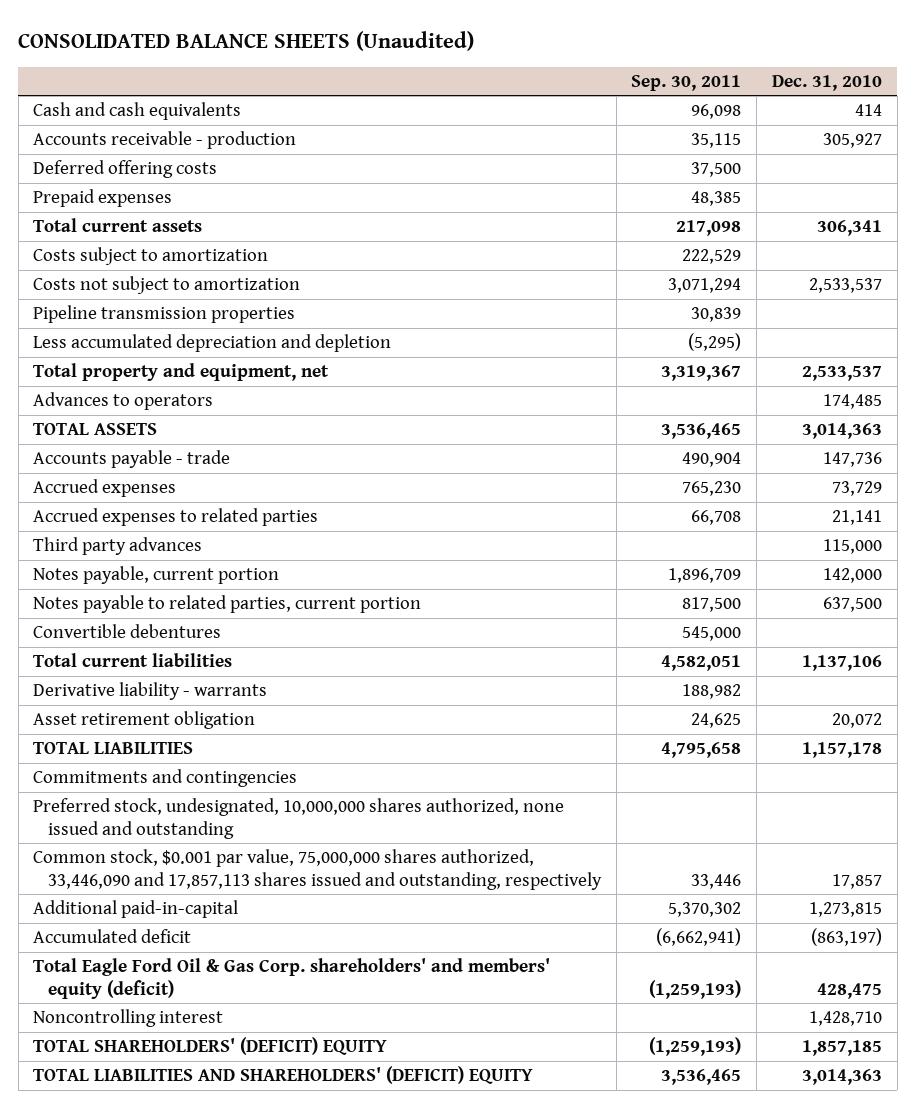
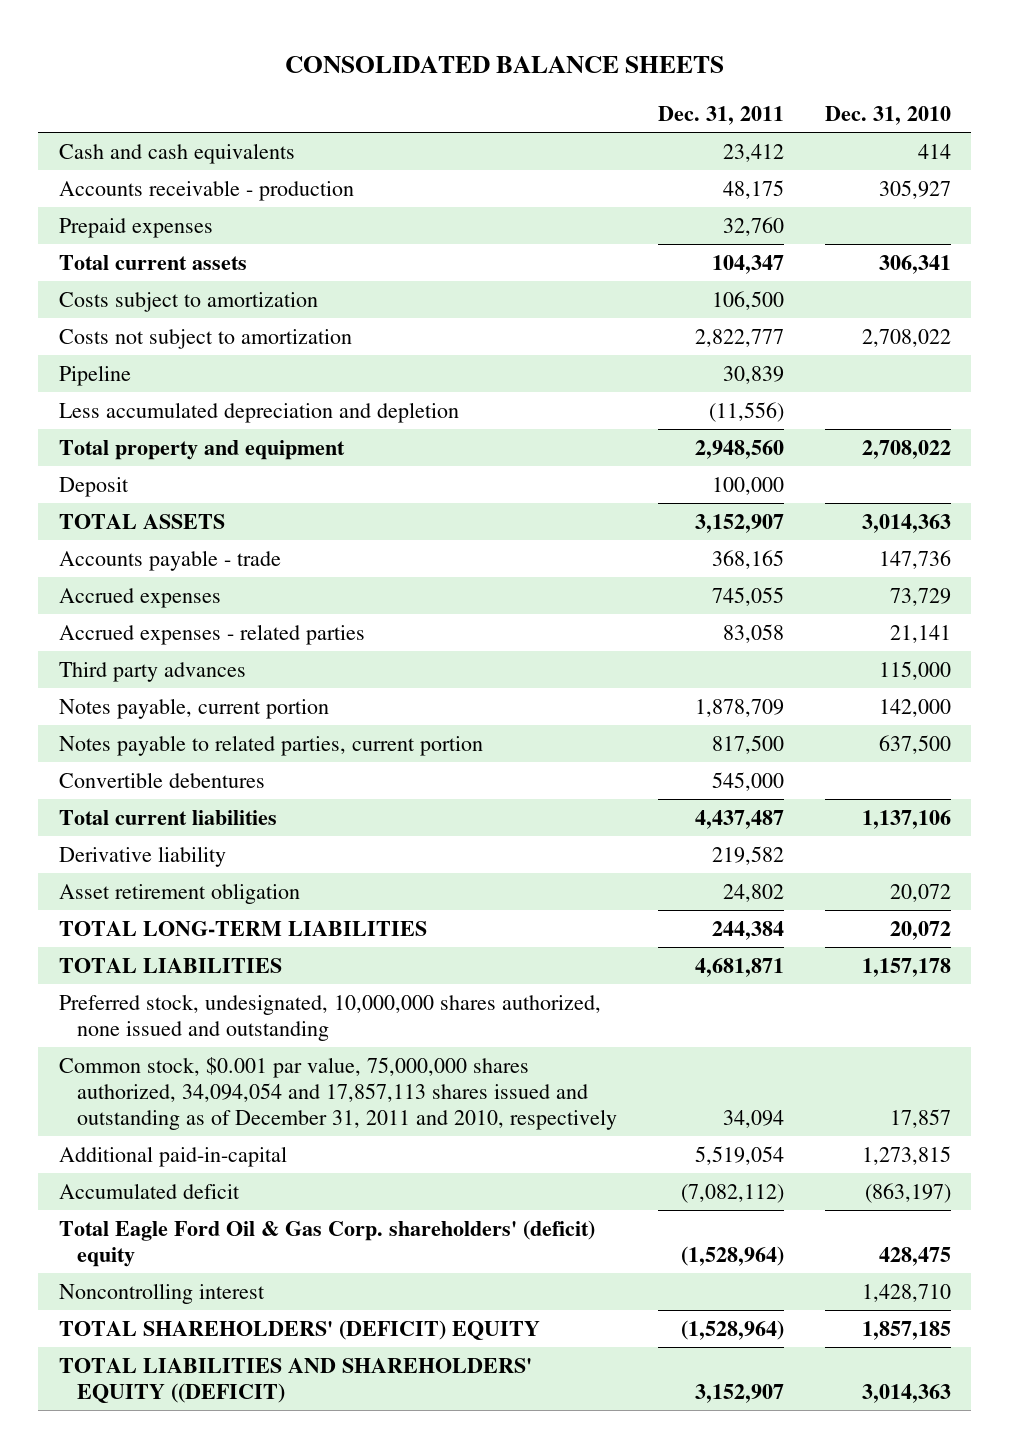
[18,30,475,51] CONSOLIDATED BALANCE SHEETS (Unaudited) -> [284,55,724,73] CONSOLIDATED BALANCE SHEETS
[631,74,742,91] Sep. 30, 2011 -> none
none -> [658,105,785,125] Dec. 31, 2011
[33,160,218,179] Deferred offering costs -> none
[808,278,882,294] 2,533,537 -> [861,328,951,347] 2,708,022
[33,305,296,324] Pipeline transmission properties -> [58,364,131,386] Pipeline
[33,392,214,411] Advances to operators -> none
[33,363,330,382] Total property and equipment, net -> [58,439,345,460] Total property and equipment
[801,366,882,382] 2,533,537 -> [861,439,951,459] 2,708,022
none -> [58,476,129,497] Deposit
[33,508,319,527] Accrued expenses to related parties -> [58,623,365,645] Accrued expenses - related parties
[33,682,268,701] Derivative liability - warrants -> [58,845,226,867] Derivative liability
none -> [58,920,427,936] TOTAL LONG-TERM LIABILITIES
[33,769,298,788] Commitments and contingencies -> none
[33,849,602,890] Common stock, $0.001 par value, 75,000,000 shares authorized, 33,446,090 and 17,857,113 shares issued and outstanding, respectively -> [58,1056,618,1130] Common stock, $0.001 par value, 75,000,000 shares authorized, 34,094,054 and 17,857,113 shares issued and outstanding as of December 31, 2011 and 2010, respectively
[33,958,551,999] Total Eagle Ford Oil & Gas Corp. shareholders' and members' equity (deficit) -> [58,1219,595,1267] Total Eagle Ford Oil & Gas Corp. shareholders' (deficit) equity
[33,1066,534,1085] TOTAL LIABILITIES AND SHAREHOLDERS' (DEFICIT) EQUITY -> [58,1357,532,1403] TOTAL LIABILITIES AND SHAREHOLDERS' EQUITY ((DEFICIT)

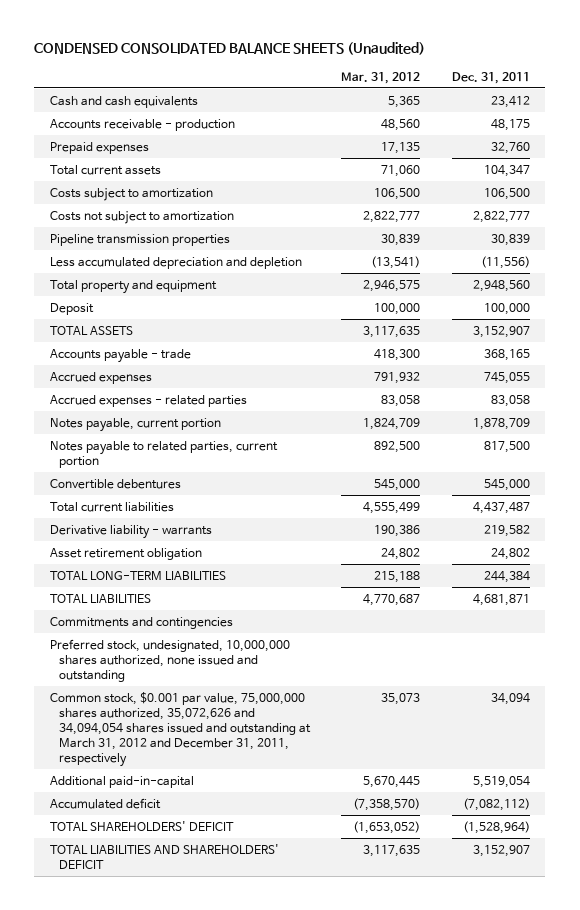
[284,55,724,73] CONSOLIDATED BALANCE SHEETS -> [34,41,426,55] CONDENSED CONSOLIDATED BALANCE SHEETS (Unaudited)
[824,105,951,125] Dec. 31, 2010 -> none
none -> [341,71,421,84] Mar. 31, 2012
[58,364,131,386] Pipeline -> [49,233,230,246] Pipeline transmission properties
[58,661,246,682] Third party advances -> none
[58,845,226,867] Derivative liability -> [49,524,212,539] Derivative liability - warrants
none -> [49,616,233,629] Commitments and contingencies
[58,1056,618,1130] Common stock, $0.001 par value, 75,000,000 shares authorized, 34,094,054 and 17,857,113 shares issued and outstanding as of December 31, 2011 and 2010, respectively -> [49,691,311,768] Common stock, $0.001 par value, 75,000,000 shares authorized, 35,072,626 and 34,094,054 shares issued and outstanding at March 31, 2012 and December 31, 2011, respectively
[58,1282,265,1304] Noncontrolling interest -> none
[58,1319,540,1340] TOTAL SHAREHOLDERS' (DEFICIT) EQUITY -> none
[58,1219,595,1267] Total Eagle Ford Oil & Gas Corp. shareholders' (deficit) equity -> [49,820,234,831] TOTAL SHAREHOLDERS' DEFICIT
[58,1357,532,1403] TOTAL LIABILITIES AND SHAREHOLDERS' EQUITY ((DEFICIT) -> [49,843,279,869] TOTAL LIABILITIES AND SHAREHOLDERS' DEFICIT

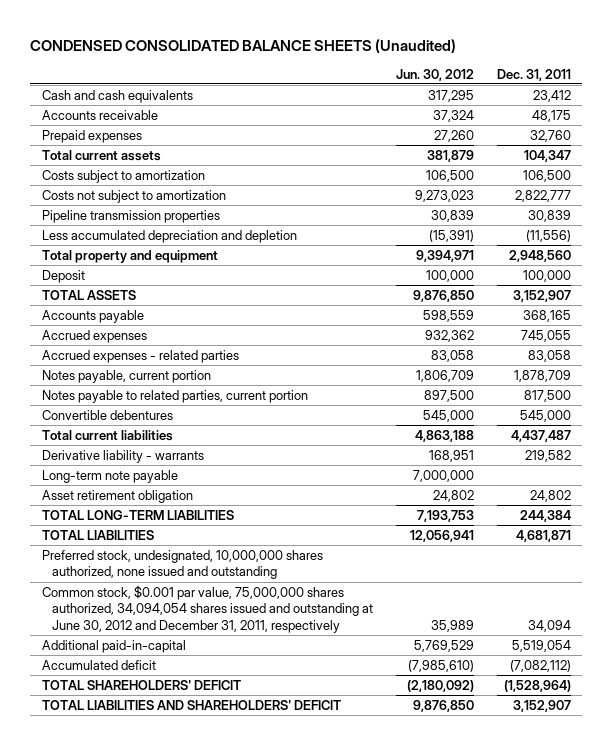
[341,71,421,84] Mar. 31, 2012 -> none
none -> [395,68,474,81] Jun. 30, 2012
[49,118,235,131] Accounts receivable - production -> [41,109,158,120] Accounts receivable
[49,348,191,363] Accounts payable - trade -> [41,309,144,323] Accounts payable
none -> [41,469,178,483] Long-term note payable
[49,616,233,629] Commitments and contingencies -> none
[49,691,311,768] Common stock, $0.001 par value, 75,000,000 shares authorized, 35,072,626 and 34,094,054 shares issued and outstanding at March 31, 2012 and December 31, 2011, respectively -> [41,584,373,634] Common stock, $0.001 par value, 75,000,000 shares authorized, 34,094,054 shares issued and outstanding at June 30, 2012 and December 31, 2011, respectively

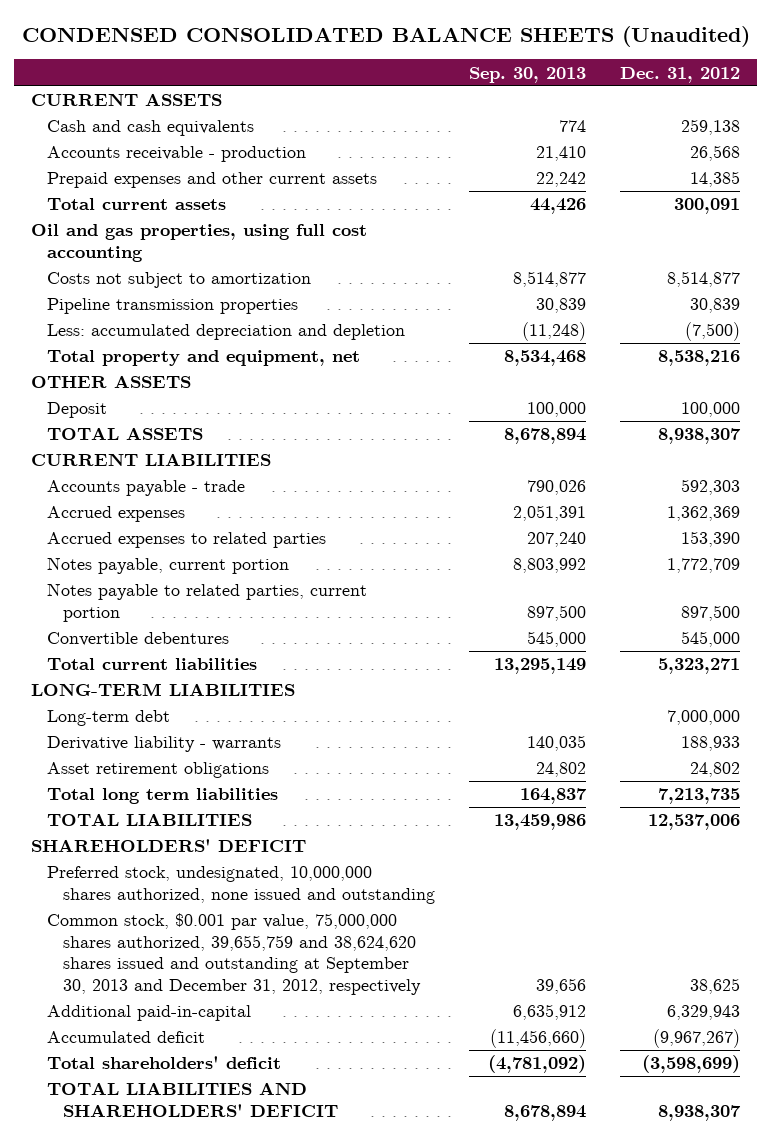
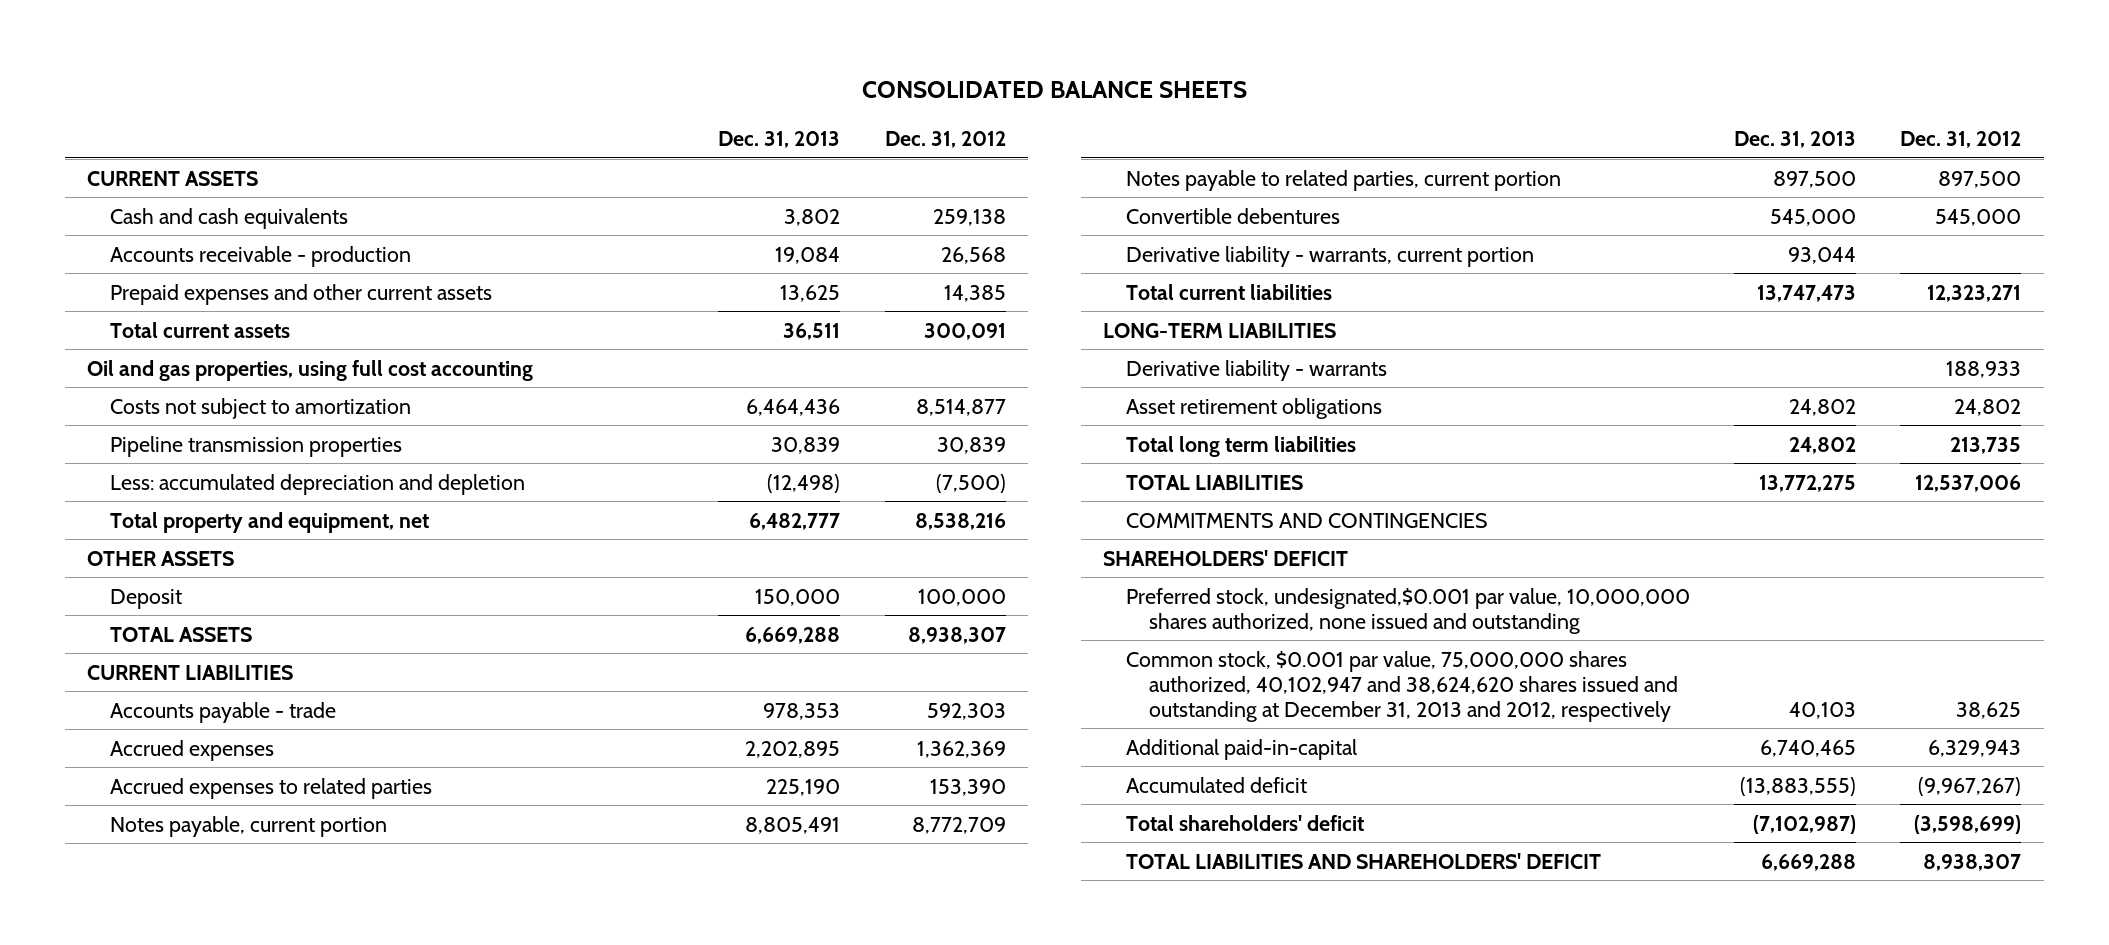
[21,25,750,47] CONDENSED CONSOLIDATED BALANCE SHEETS (Unaudited) -> [862,81,1248,99] CONSOLIDATED BALANCE SHEETS
[469,66,587,83] Sep. 30, 2013 -> none
none -> [718,131,841,149] Dec. 31, 2013
[667,558,741,574] 1,772,709 -> [911,816,1006,834] 8,772,709
none -> [1125,245,1534,267] Derivative liability - warrants, current portion
[658,658,741,675] 5,323,271 -> [1927,284,2022,302] 12,323,271
[47,710,171,727] Long-term debt -> none
[658,788,741,805] 7,213,735 -> [1950,436,2022,454] 213,735
none -> [1125,512,1488,528] COMMITMENTS AND CONTINGENCIES
[47,866,436,904] Preferred stock, undesignated, 10,000,000 shares authorized, none issued and outstanding -> [1125,587,1690,634] Preferred stock, undesignated,$0.001 par value, 10,000,000 shares authorized, none issued and outstanding
[47,913,422,996] Common stock, $0.001 par value, 75,000,000 shares authorized, 39,655,759 and 38,624,620 shares issued and outstanding at September 30, 2013 and December 31, 2012, respectively -> [1125,650,1678,722] Common stock, $0.001 par value, 75,000,000 shares authorized, 40,102,947 and 38,624,620 shares issued and outstanding at December 31, 2013 and 2012, respectively

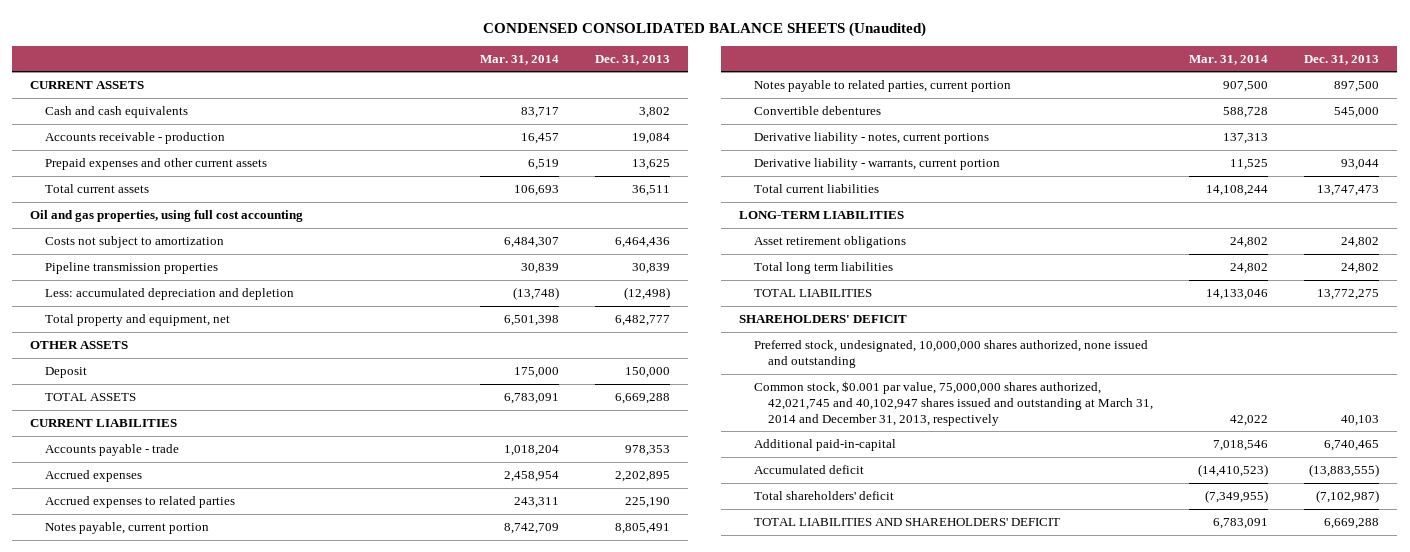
[862,81,1248,99] CONSOLIDATED BALANCE SHEETS -> [482,21,926,37] CONDENSED CONSOLIDATED BALANCE SHEETS (Unaudited)
[884,131,1006,149] Dec. 31, 2012 -> none
none -> [480,54,560,65] Mar. 31, 2014
none -> [753,132,989,145] Derivative liability - notes, current portions
[1125,359,1387,381] Derivative liability - warrants -> none
[1125,512,1488,528] COMMITMENTS AND CONTINGENCIES -> none
[1125,587,1690,634] Preferred stock, undesignated,$0.001 par value, 10,000,000 shares authorized, none issued and outstanding -> [753,340,1148,368] Preferred stock, undesignated, 10,000,000 shares authorized, none issued and outstanding
[1125,650,1678,722] Common stock, $0.001 par value, 75,000,000 shares authorized, 40,102,947 and 38,624,620 shares issued and outstanding at December 31, 2013 and 2012, respectively -> [753,381,1154,426] Common stock, $0.001 par value, 75,000,000 shares authorized, 42,021,745 and 40,102,947 shares issued and outstanding at March 31, 2014 and December 31, 2013, respectively

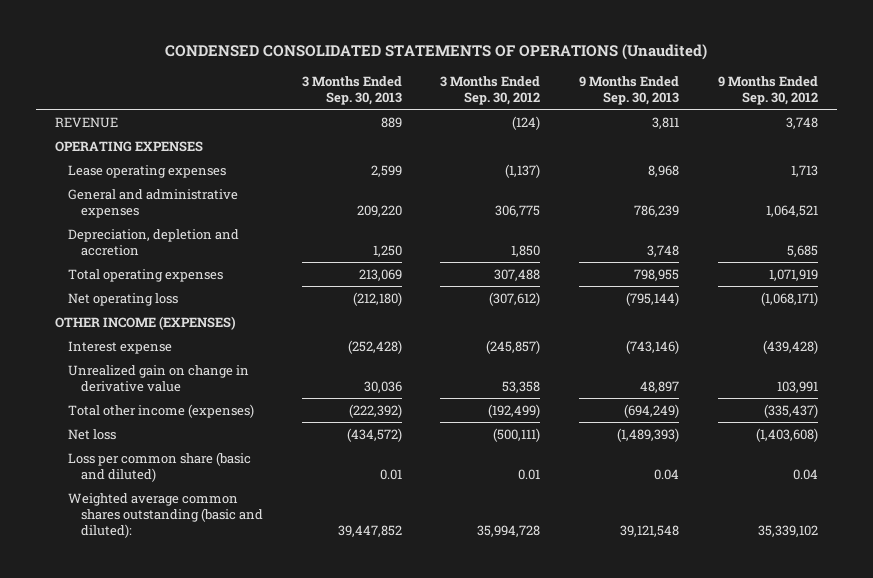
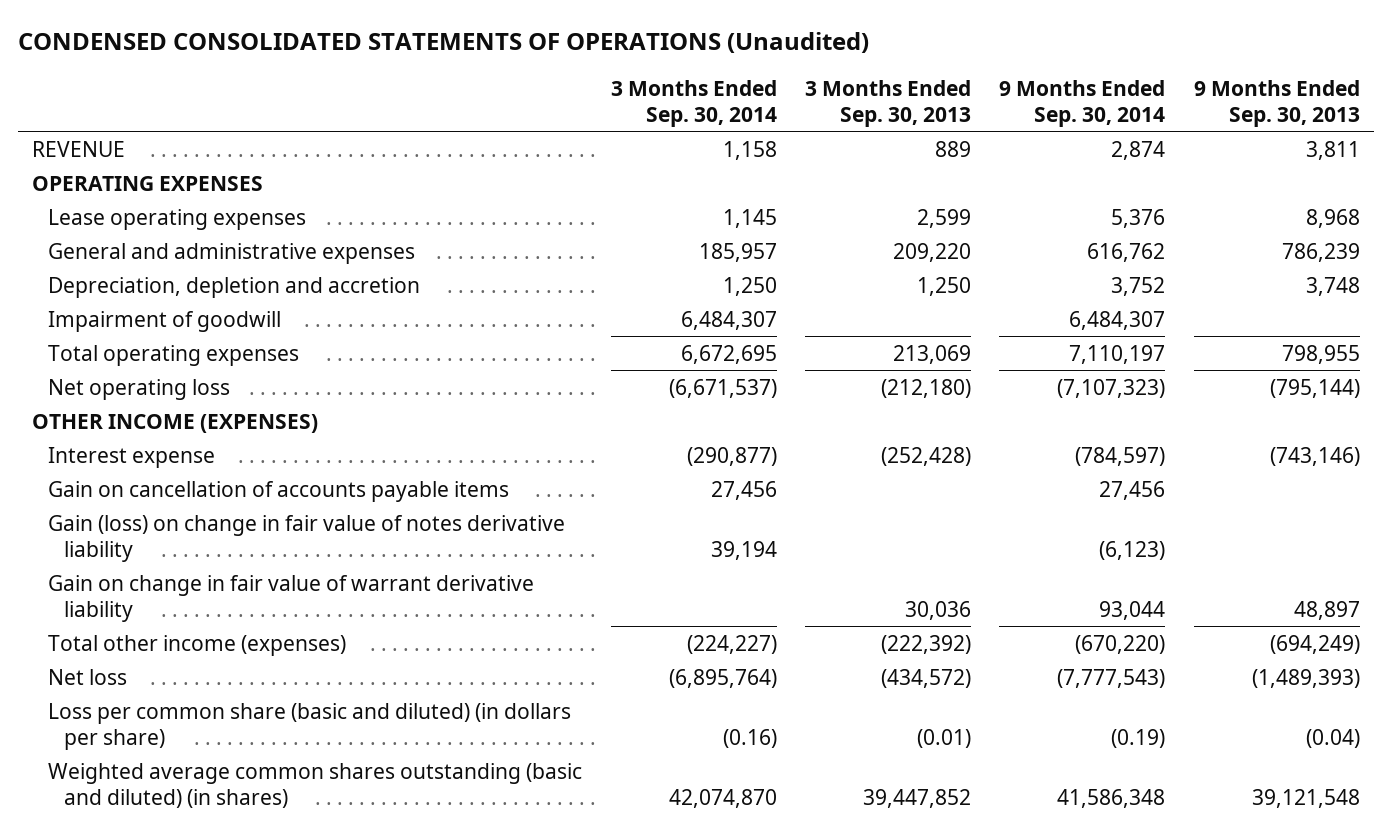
[440,75,541,105] 3 Months Ended Sep. 30, 2012 -> none
[717,75,818,105] 9 Months Ended Sep. 30, 2012 -> none
none -> [610,79,777,127] 3 Months Ended Sep. 30, 2014
none -> [999,79,1166,127] 9 Months Ended Sep. 30, 2014
none -> [48,310,282,332] Impairment of goodwill
none -> [48,480,510,502] Gain on cancellation of accounts payable items
none -> [48,514,566,562] Gain (loss) on change in fair value of notes derivative liability
[68,364,250,392] Unrealized gain on change in derivative value -> [48,574,535,622] Gain on change in fair value of warrant derivative liability
[68,451,252,482] Loss per common share (basic and diluted) -> [48,702,572,750] Loss per common share (basic and diluted) (in dollars per share)
[379,468,402,480] 0.01 -> [916,728,971,748] (0.01)
[654,468,680,480] 0.04 -> [1305,728,1360,748] (0.04)
[68,492,263,538] Weighted average common shares outstanding (basic and diluted): -> [48,762,583,808] Weighted average common shares outstanding (basic and diluted) (in shares)

